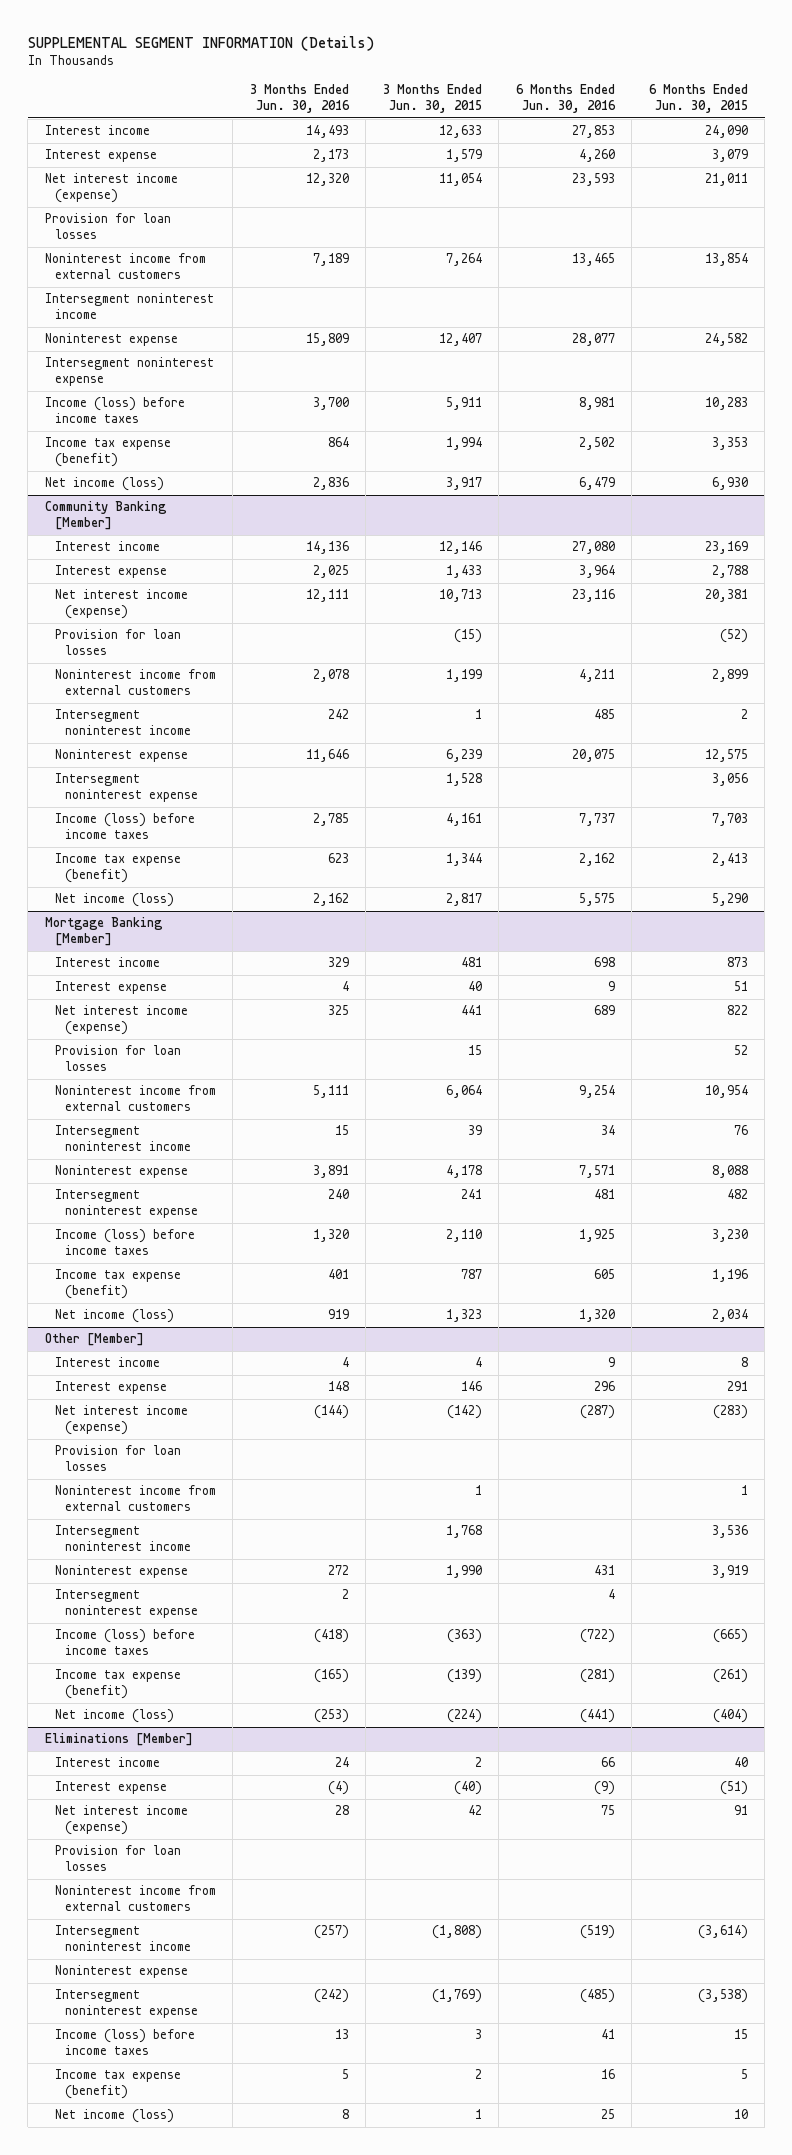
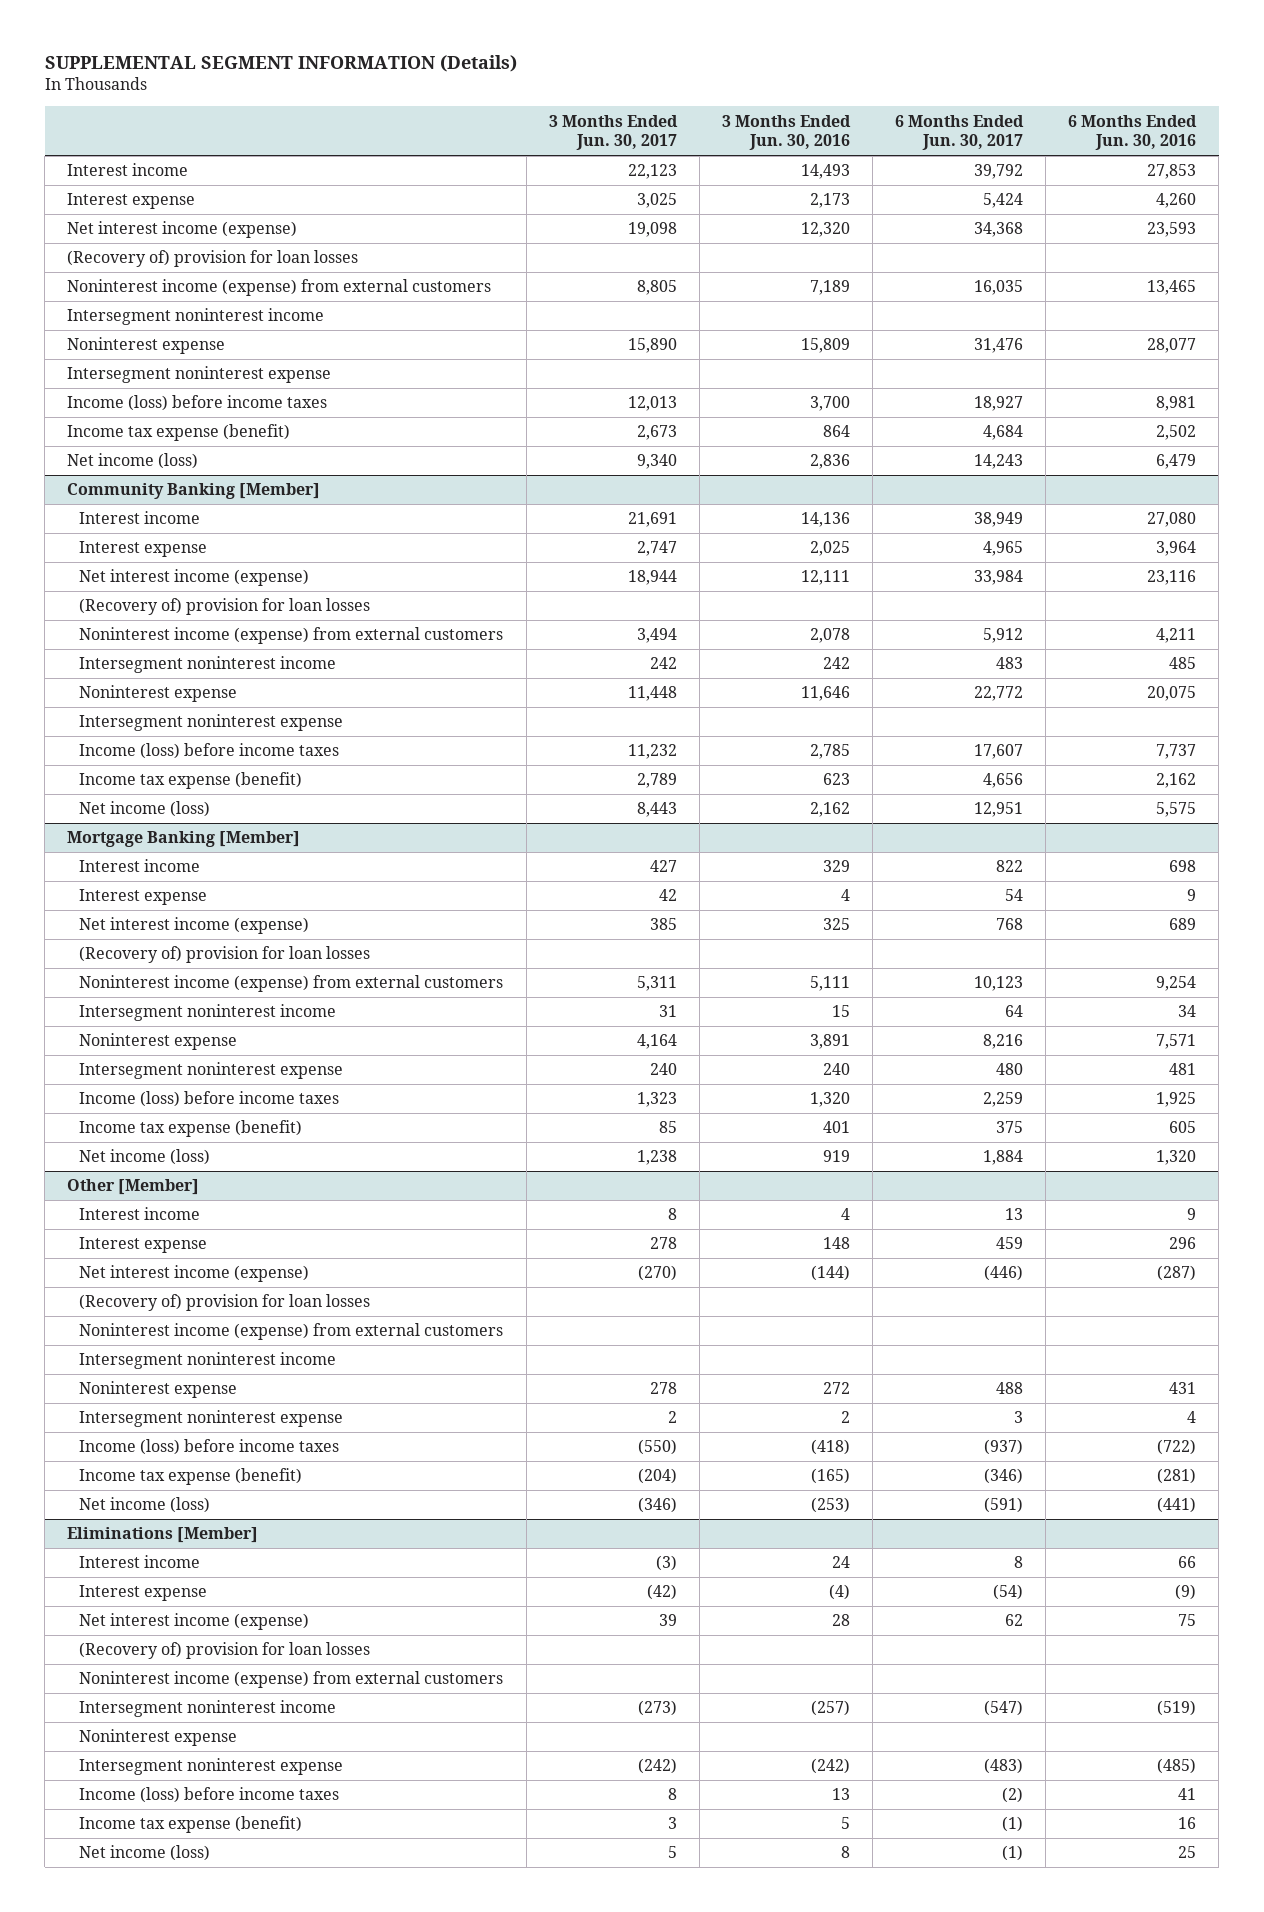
[382,83,482,114] 3 Months Ended Jun. 30, 2015 -> none
[648,83,748,114] 6 Months Ended Jun. 30, 2015 -> none
none -> [548,114,678,151] 3 Months Ended Jun. 30, 2017
none -> [895,114,1025,151] 6 Months Ended Jun. 30, 2017
[44,213,171,240] Provision for loan losses -> [67,250,359,268] (Recovery of) provision for loan losses
[44,253,206,280] Noninterest income from external customers -> [67,279,492,297] Noninterest income (expense) from external customers
[54,629,181,656] Provision for loan losses -> [79,598,371,616] (Recovery of) provision for loan losses
[54,669,216,696] Noninterest income from external customers -> [79,627,504,645] Noninterest income (expense) from external customers
[54,1045,181,1072] Provision for loan losses -> [79,946,371,964] (Recovery of) provision for loan losses
[54,1085,216,1112] Noninterest income from external customers -> [79,975,504,993] Noninterest income (expense) from external customers
[54,1445,181,1472] Provision for loan losses -> [79,1294,371,1312] (Recovery of) provision for loan losses
[54,1485,216,1512] Noninterest income from external customers -> [79,1323,504,1341] Noninterest income (expense) from external customers
[54,1845,181,1872] Provision for loan losses -> [79,1642,371,1660] (Recovery of) provision for loan losses
[54,1885,216,1912] Noninterest income from external customers -> [79,1671,504,1689] Noninterest income (expense) from external customers

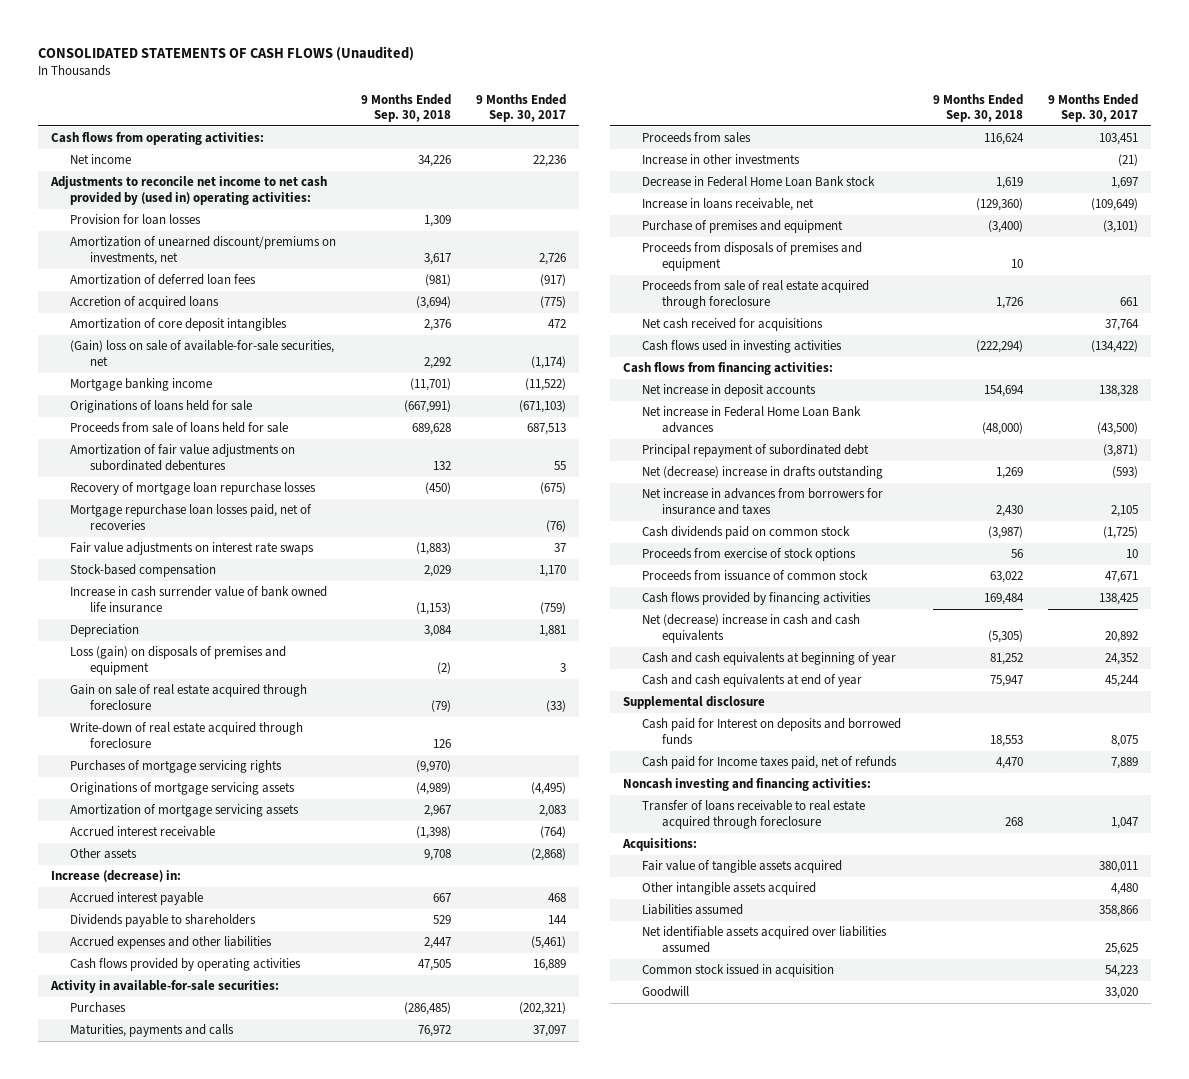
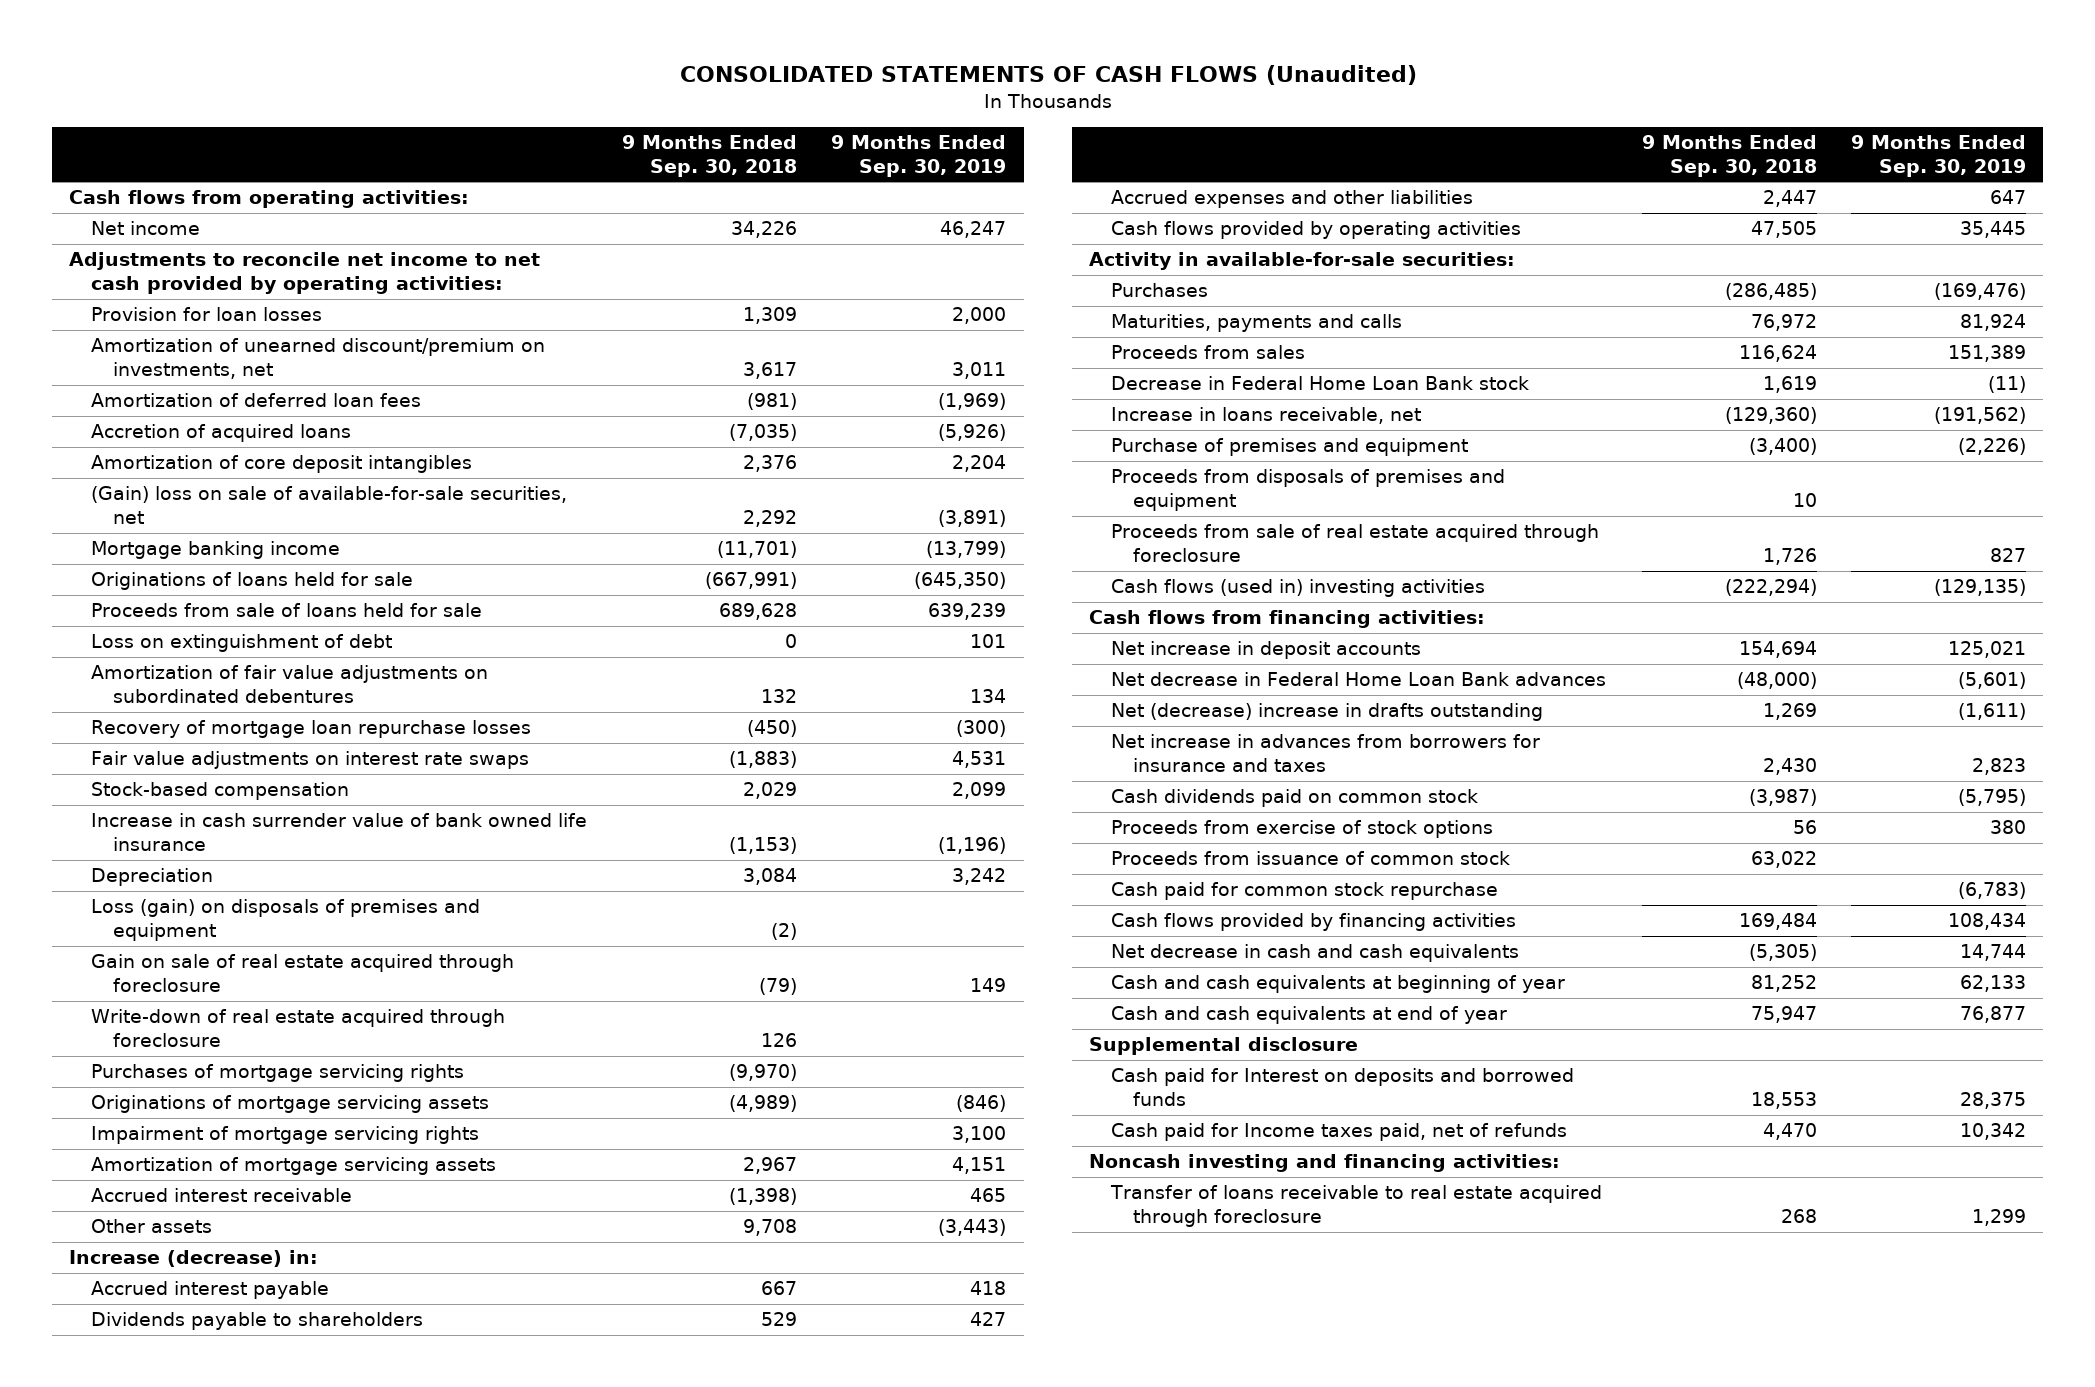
[476,93,567,122] 9 Months Ended Sep. 30, 2017 -> none
none -> [831,135,1007,178] 9 Months Ended Sep. 30, 2019
[49,176,327,205] Adjustments to reconcile net income to net cash provided by (used in) operating activities: -> [69,252,541,295] Adjustments to reconcile net income to net cash provided by operating activities:
[70,236,337,265] Amortization of unearned discount/premiums on investments, net -> [91,338,546,380] Amortization of unearned discount/premium on investments, net
[416,296,452,310] (3,694) -> [728,424,797,442] (7,035)
none -> [91,634,393,653] Loss on extinguishment of debt
[70,504,313,530] Mortgage repurchase loan losses paid, net of recoveries -> none
none -> [91,1126,480,1145] Impairment of mortgage servicing rights
[642,154,801,166] Increase in other investments -> none
[642,318,824,332] Net cash received for acquisitions -> none
[642,340,843,354] Cash flows used in investing activities -> [1110,579,1485,598] Cash flows (used in) investing activities
[642,444,870,458] Principal repayment of subordinated debt -> none
[642,406,862,433] Net increase in Federal Home Loan Bank advances -> [1110,672,1606,687] Net decrease in Federal Home Loan Bank advances
none -> [1110,882,1498,901] Cash paid for common stock repurchase
[642,614,861,643] Net (decrease) increase in cash and cash equivalents -> [1110,944,1519,963] Net decrease in cash and cash equivalents
[621,838,697,852] Acquisitions: -> none
[642,860,843,874] Fair value of tangible assets acquired -> none
[642,882,817,896] Other intangible assets acquired -> none
[642,904,744,916] Liabilities assumed -> none
[642,926,888,953] Net identifiable assets acquired over liabilities assumed -> none
[642,964,835,978] Common stock issued in acquisition -> none
[642,986,690,998] Goodwill -> none

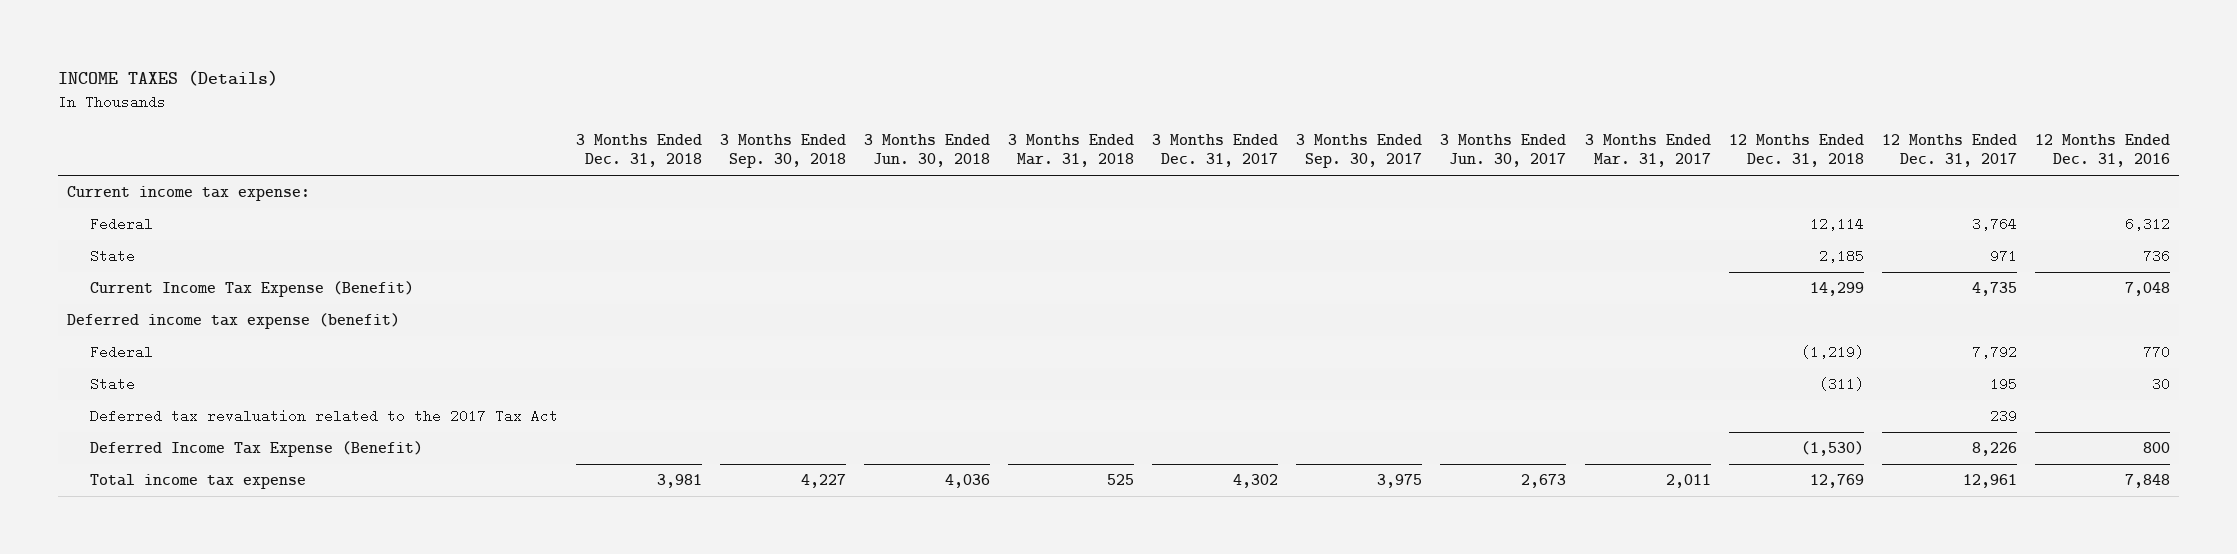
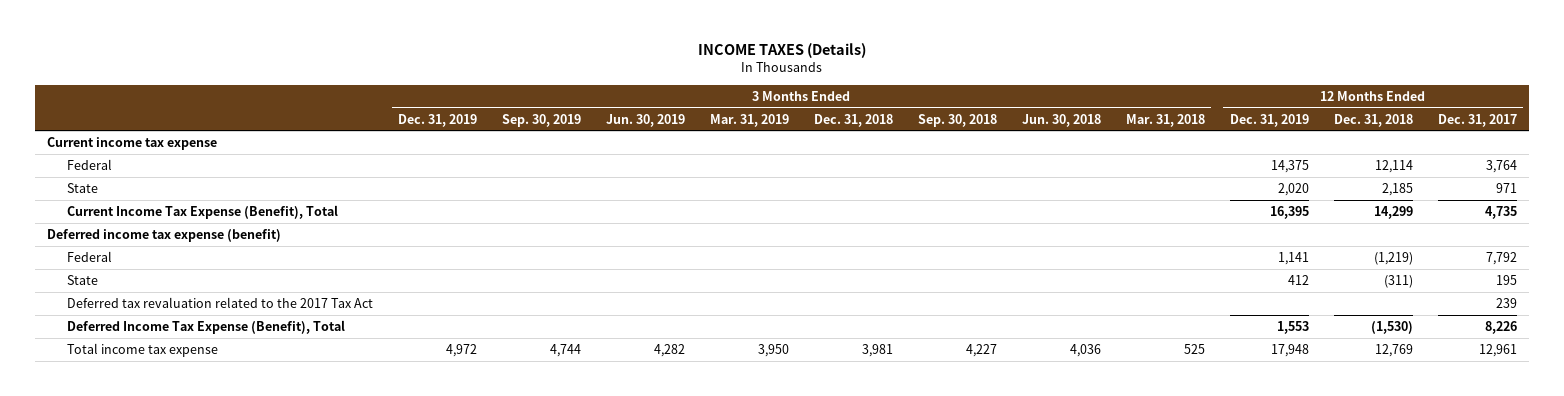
[1152,133,1279,168] 3 Months Ended Dec. 31, 2017 -> none
[1296,133,1423,169] 3 Months Ended Sep. 30, 2017 -> none
[1440,133,1567,168] 3 Months Ended Jun. 30, 2017 -> none
[1584,133,1711,168] 3 Months Ended Mar. 31, 2017 -> none
[2034,133,2170,168] 12 Months Ended Dec. 31, 2016 -> none
none -> [397,113,477,127] Dec. 31, 2019
none -> [501,113,581,127] Sep. 30, 2019
none -> [605,113,685,127] Jun. 30, 2019
none -> [709,113,789,127] Mar. 31, 2019
none -> [1229,113,1309,127] Dec. 31, 2019
[67,186,311,202] Current income tax expense: -> [47,137,218,151] Current income tax expense
[89,281,414,298] Current Income Tax Expense (Benefit) -> [67,205,339,220] Current Income Tax Expense (Benefit), Total
[89,441,423,458] Deferred Income Tax Expense (Benefit) -> [67,320,346,335] Deferred Income Tax Expense (Benefit), Total

